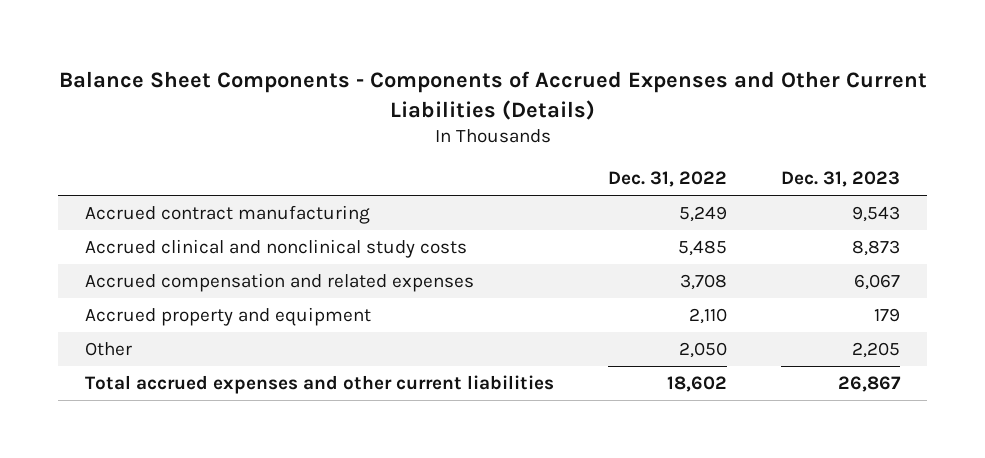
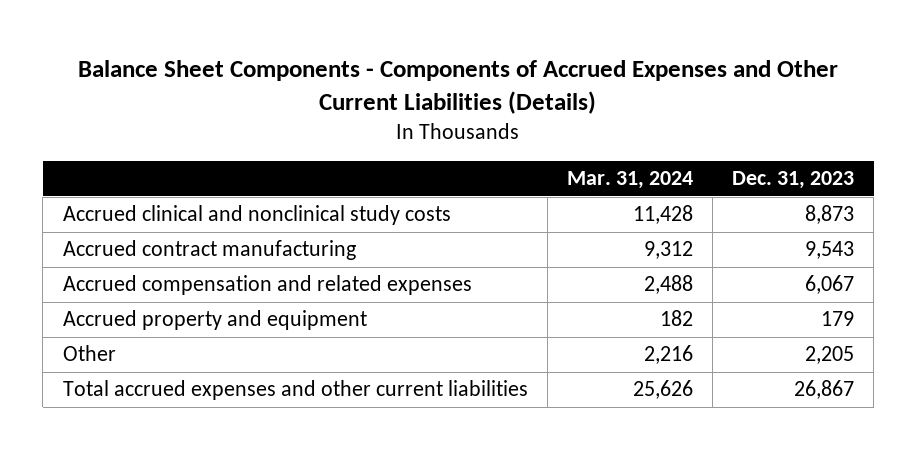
[608,171,728,188] Dec. 31, 2022 -> none
none -> [566,171,693,190] Mar. 31, 2024
[84,205,370,225] Accrued contract manufacturing -> [62,240,356,261] Accrued contract manufacturing

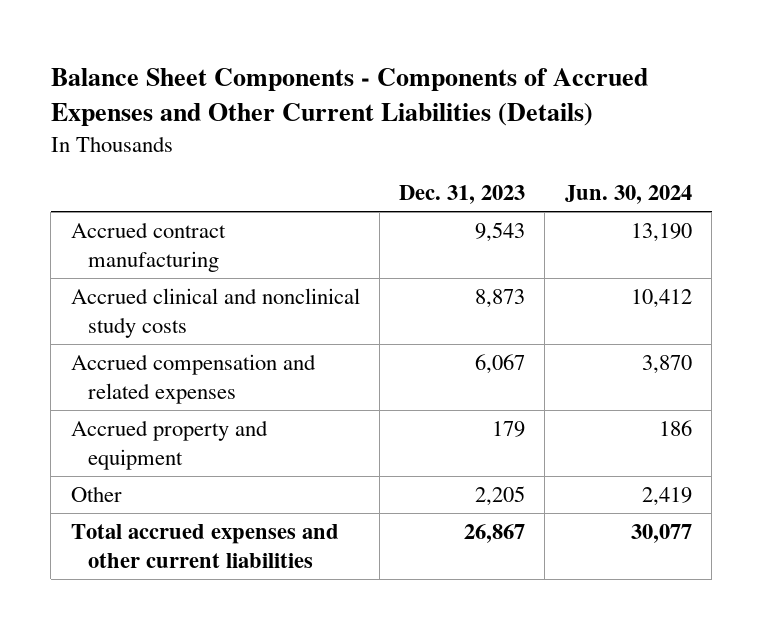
[566,171,693,190] Mar. 31, 2024 -> none
none -> [564,185,692,205] Jun. 30, 2024
[62,205,451,226] Accrued clinical and nonclinical study costs -> [70,287,360,338] Accrued clinical and nonclinical study costs

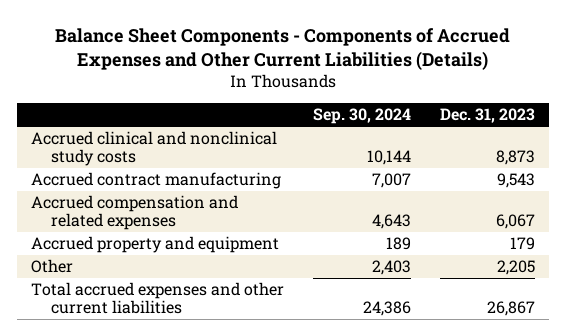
[564,185,692,205] Jun. 30, 2024 -> none
none -> [313,108,412,125] Sep. 30, 2024
[70,221,226,272] Accrued contract manufacturing -> [31,172,282,190] Accrued contract manufacturing

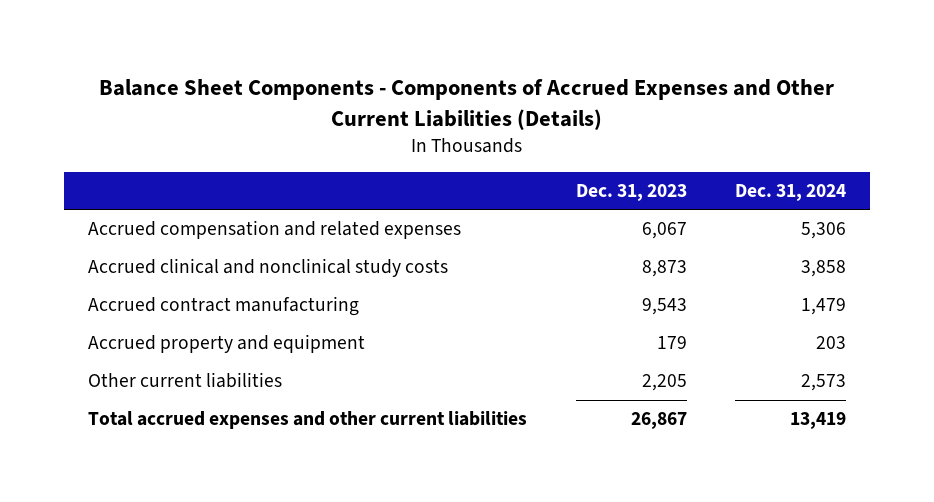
[313,108,412,125] Sep. 30, 2024 -> none
none -> [734,184,846,202] Dec. 31, 2024
[31,195,239,231] Accrued compensation and related expenses -> [88,220,462,240] Accrued compensation and related expenses
[31,259,74,274] Other -> [88,372,283,389] Other current liabilities

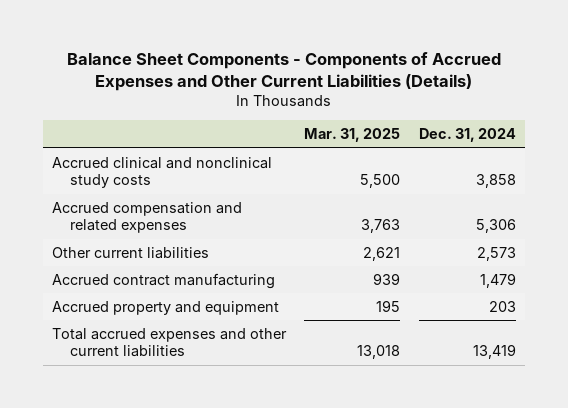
[575,184,687,202] Dec. 31, 2023 -> none
none -> [304,128,401,143] Mar. 31, 2025
[88,220,462,240] Accrued compensation and related expenses -> [51,201,242,234] Accrued compensation and related expenses
[88,372,283,389] Other current liabilities -> [51,246,209,259] Other current liabilities

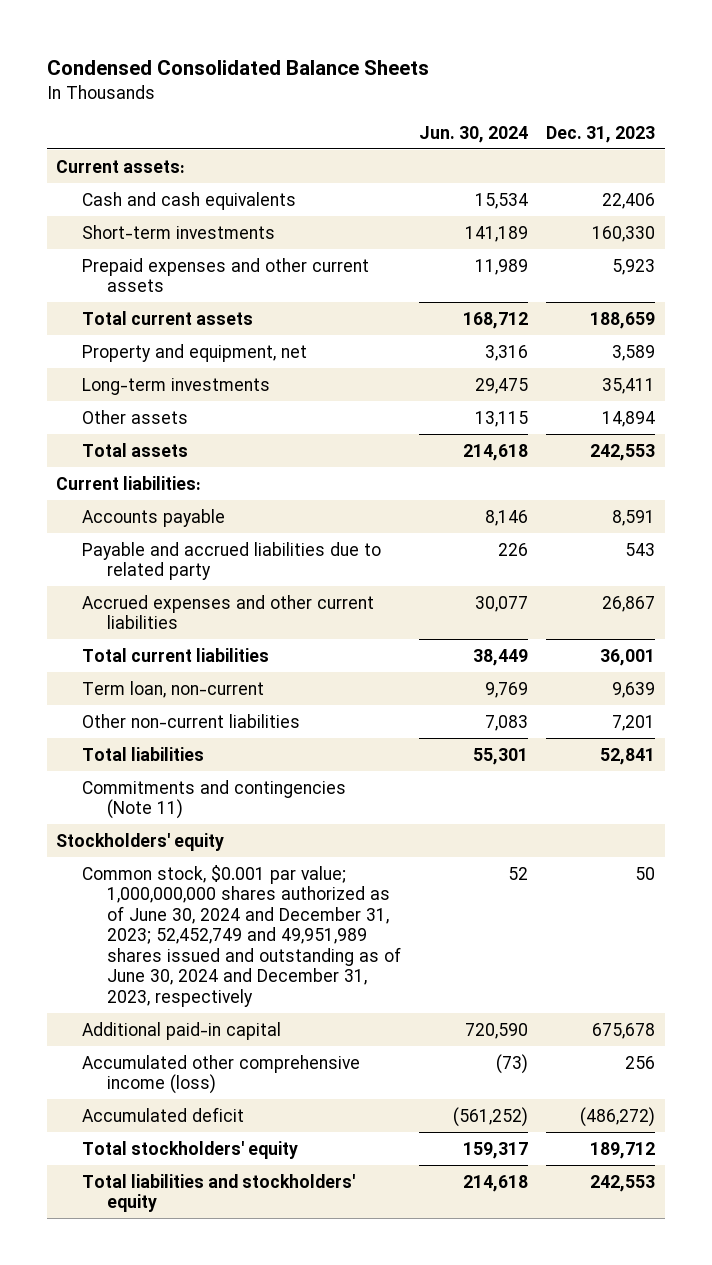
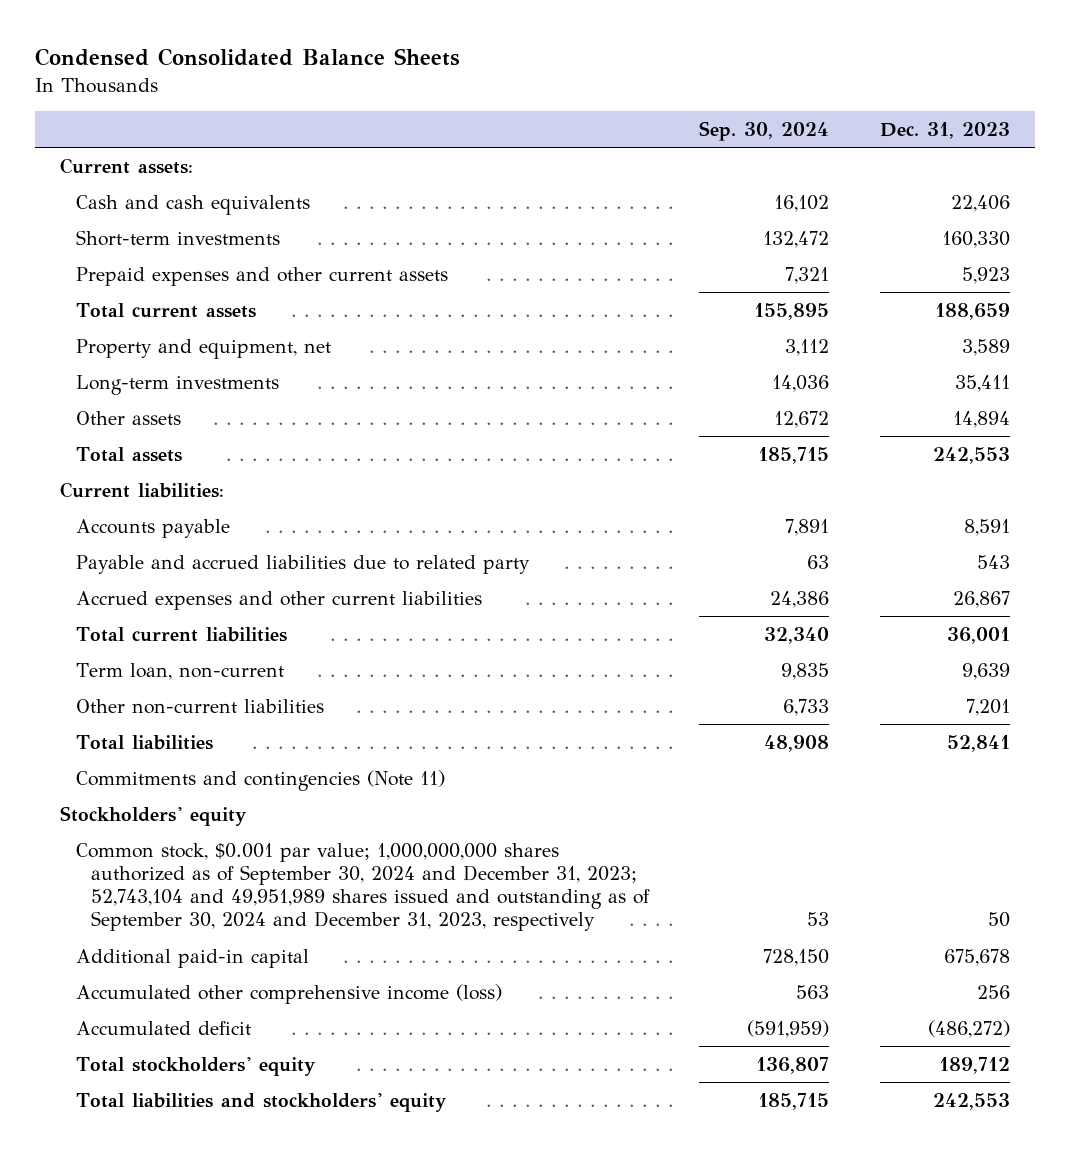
[419,125,529,143] Jun. 30, 2024 -> none
none -> [699,121,830,142] Sep. 30, 2024
[81,864,401,1007] Common stock, $0.001 par value; 1,000,000,000 shares authorized as of June 30, 2024 and December 31, 2023; 52,452,749 and 49,951,989 shares issued and outstanding as of June 30, 2024 and December 31, 2023, respectively -> [75,842,650,932] Common stock, $0.001 par value; 1,000,000,000 shares authorized as of September 30, 2024 and December 31, 2023; 52,743,104 and 49,951,989 shares issued and outstanding as of September 30, 2024 and December 31, 2023, respectively

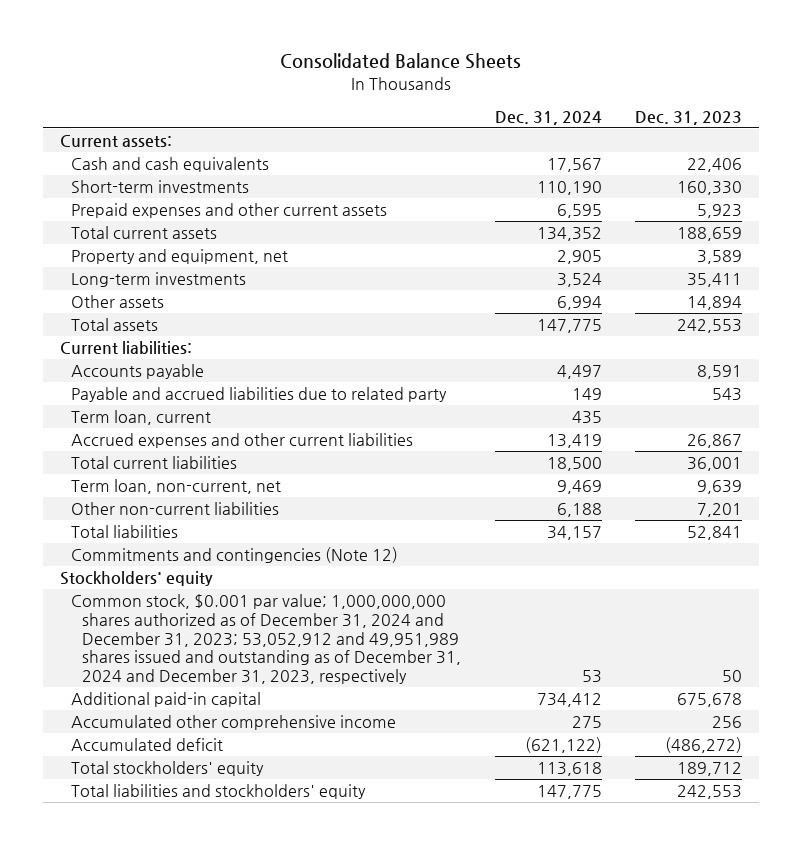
[35,48,461,67] Condensed Consolidated Balance Sheets -> [279,53,521,70] Consolidated Balance Sheets
[699,121,830,142] Sep. 30, 2024 -> none
none -> [494,110,602,125] Dec. 31, 2024
none -> [70,410,211,426] Term loan, current
[75,662,284,680] Term loan, non-current -> [70,479,281,495] Term loan, non-current, net
[75,769,445,791] Commitments and contingencies (Note 11) -> [70,547,398,564] Commitments and contingencies (Note 12)
[75,842,650,932] Common stock, $0.001 par value; 1,000,000,000 shares authorized as of September 30, 2024 and December 31, 2023; 52,743,104 and 49,951,989 shares issued and outstanding as of September 30, 2024 and December 31, 2023, respectively -> [70,594,462,685] Common stock, $0.001 par value; 1,000,000,000 shares authorized as of December 31, 2024 and December 31, 2023; 53,052,912 and 49,951,989 shares issued and outstanding as of December 31, 2024 and December 31, 2023, respectively
[75,983,502,1004] Accumulated other comprehensive income (loss) -> [70,715,396,731] Accumulated other comprehensive income

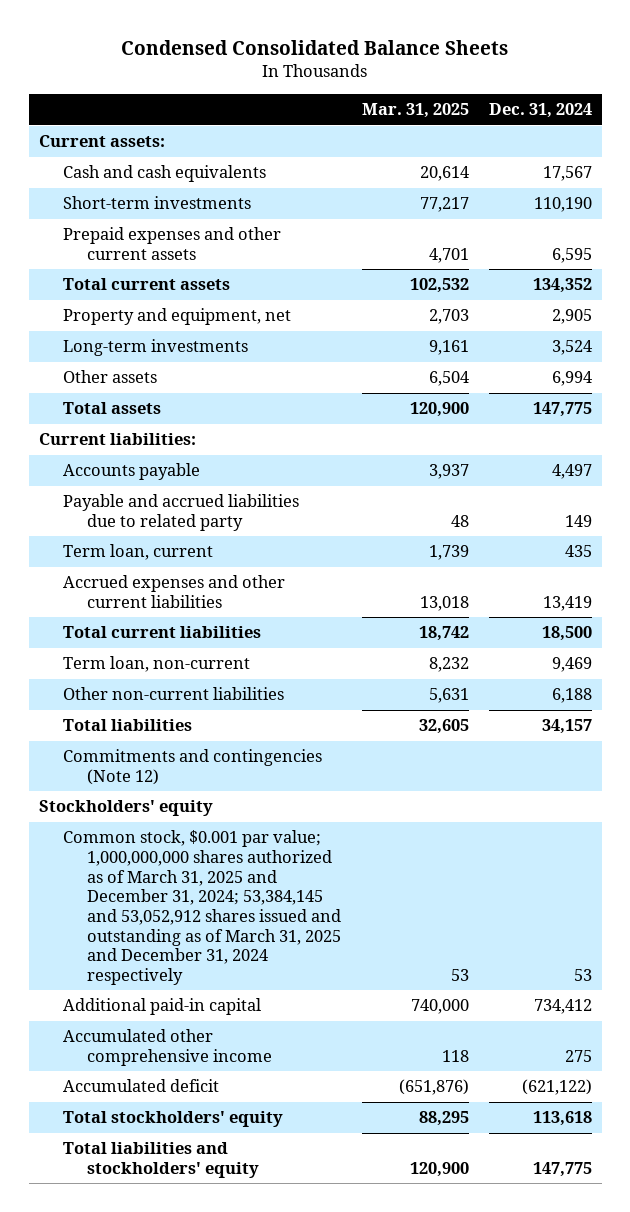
[279,53,521,70] Consolidated Balance Sheets -> [121,39,509,55] Condensed Consolidated Balance Sheets
[635,110,743,125] Dec. 31, 2023 -> none
none -> [361,103,469,119] Mar. 31, 2025
[70,479,281,495] Term loan, non-current, net -> [63,656,251,673] Term loan, non-current
[70,594,462,685] Common stock, $0.001 par value; 1,000,000,000 shares authorized as of December 31, 2024 and December 31, 2023; 53,052,912 and 49,951,989 shares issued and outstanding as of December 31, 2024 and December 31, 2023, respectively -> [63,830,342,985] Common stock, $0.001 par value; 1,000,000,000 shares authorized as of March 31, 2025 and December 31, 2024; 53,384,145 and 53,052,912 shares issued and outstanding as of March 31, 2025 and December 31, 2024 respectively

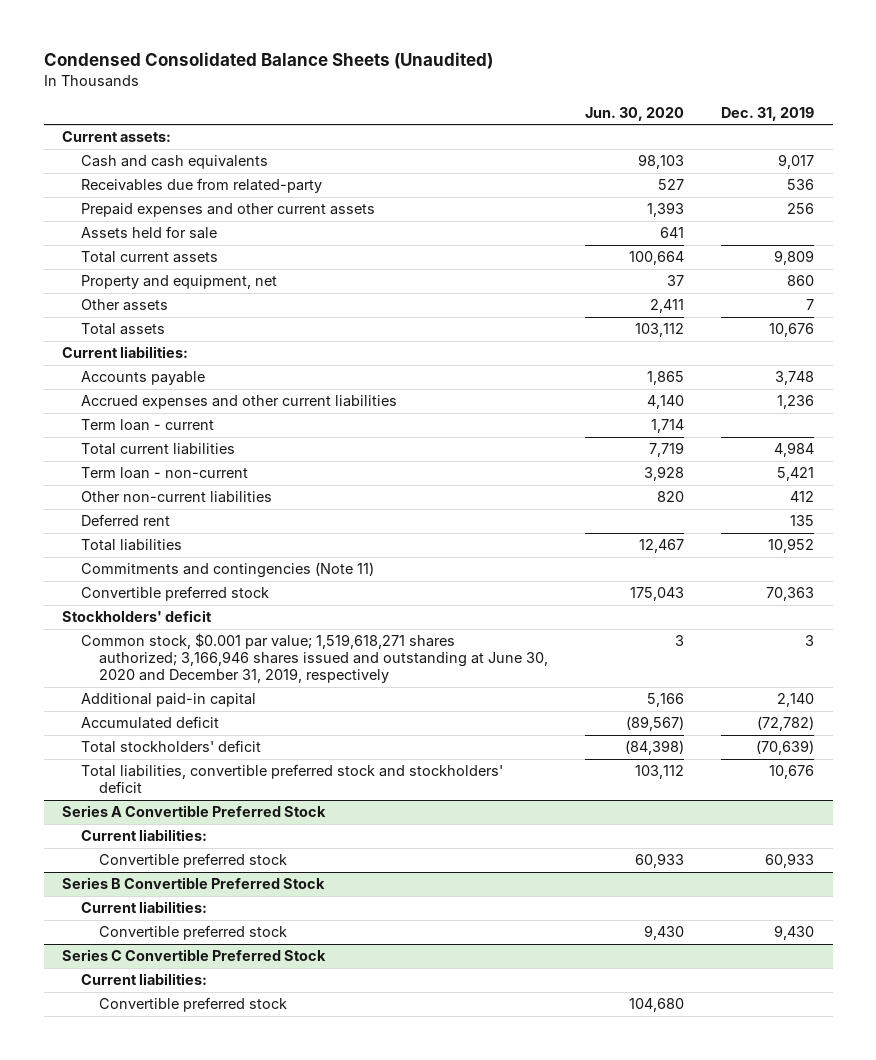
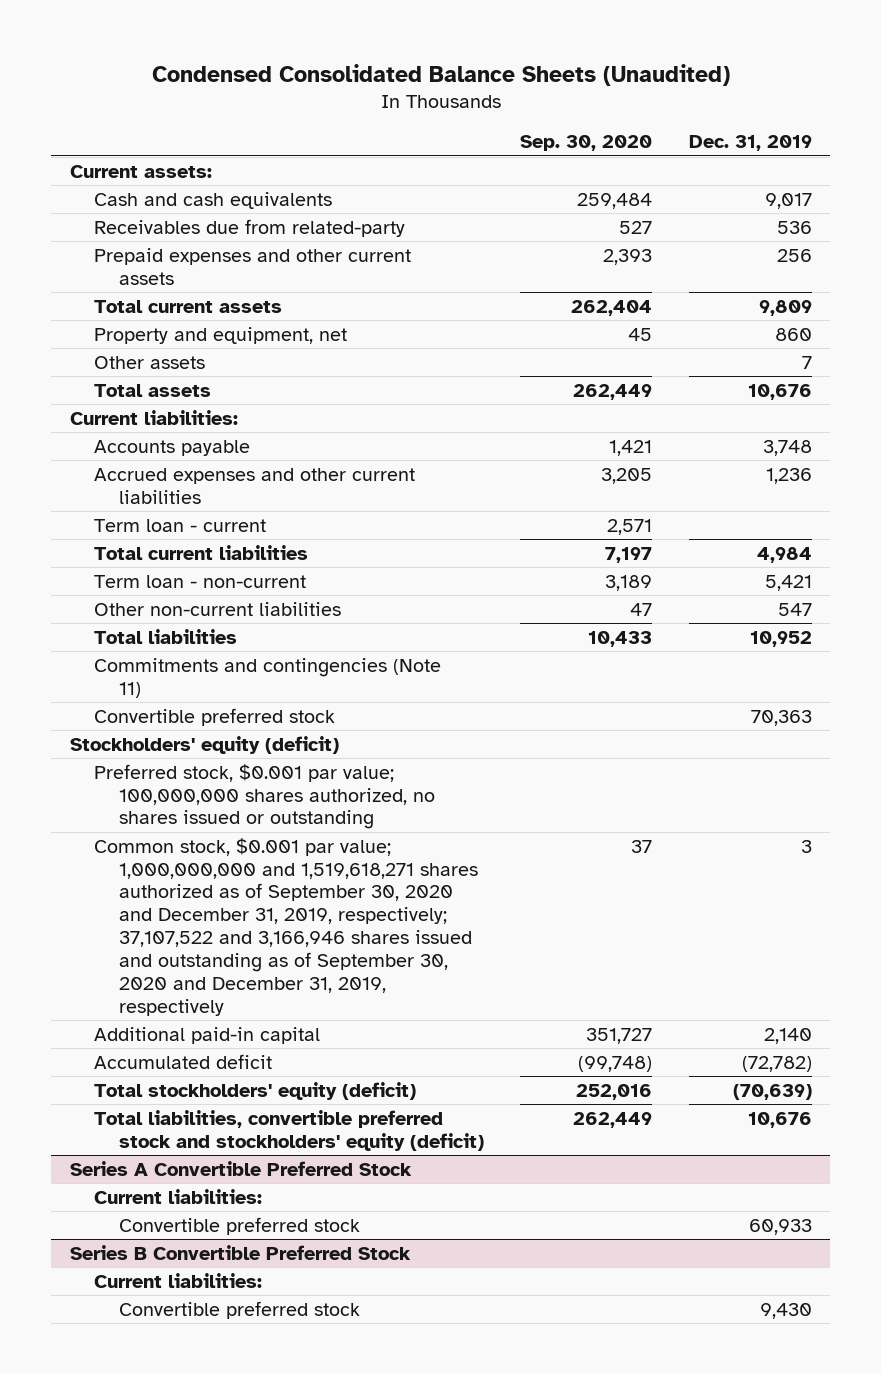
[585,106,685,121] Jun. 30, 2020 -> none
none -> [520,134,653,151] Sep. 30, 2020
[80,226,217,240] Assets held for sale -> none
[80,514,170,527] Deferred rent -> none
[790,491,815,503] 412 -> [777,602,812,616] 547
[62,610,213,623] Stockholders' deficit -> [69,735,339,754] Stockholders' equity (deficit)
none -> [94,763,435,830] Preferred stock, $0.001 par value; 100,000,000 shares authorized, no shares issued or outstanding
[80,633,549,684] Common stock, $0.001 par value; 1,519,618,271 shares authorized; 3,166,946 shares issued and outstanding at June 30, 2020 and December 31, 2019, respectively -> [94,837,478,1016] Common stock, $0.001 par value; 1,000,000,000 and 1,519,618,271 shares authorized as of September 30, 2020 and December 31, 2019, respectively; 37,107,522 and 3,166,946 shares issued and outstanding as of September 30, 2020 and December 31, 2019, respectively
[80,740,261,754] Total stockholders' deficit -> [94,1081,417,1100] Total stockholders' equity (deficit)
[80,764,503,794] Total liabilities, convertible preferred stock and stockholders' deficit -> [94,1109,484,1151] Total liabilities, convertible preferred stock and stockholders' equity (deficit)
[62,949,327,962] Series C Convertible Preferred Stock -> none
[80,973,207,986] Current liabilities: -> none
[99,997,288,1013] Convertible preferred stock -> none

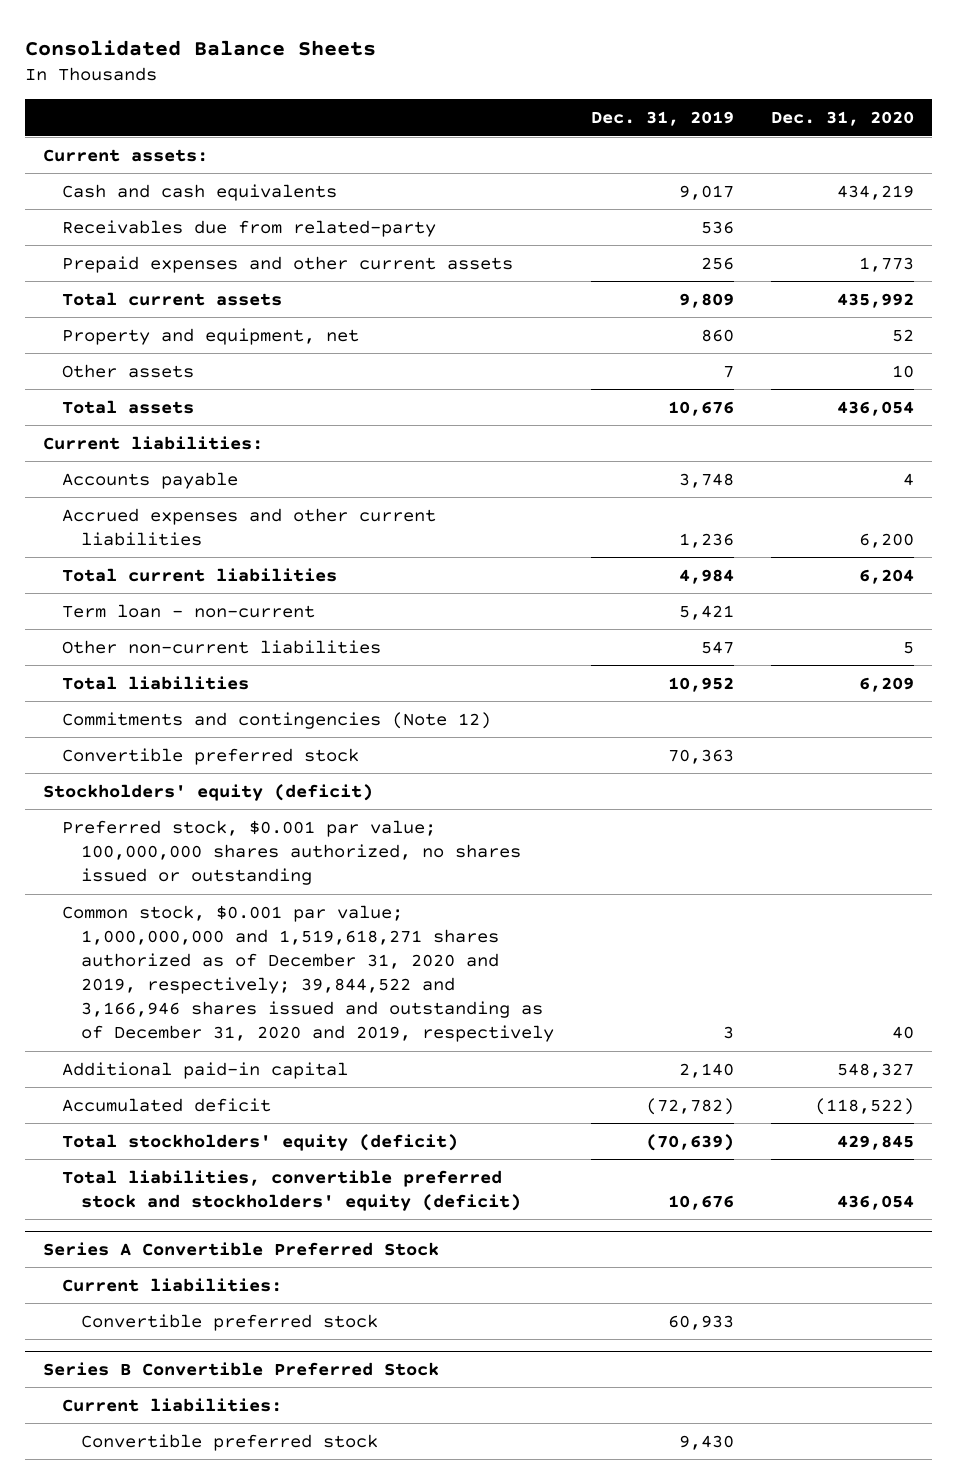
[151,63,730,86] Condensed Consolidated Balance Sheets (Unaudited) -> [24,39,376,56] Consolidated Balance Sheets
[520,134,653,151] Sep. 30, 2020 -> none
none -> [770,111,914,127] Dec. 31, 2020
[94,518,267,532] Term loan - current -> none
[94,657,442,698] Commitments and contingencies (Note 11) -> [62,711,492,729] Commitments and contingencies (Note 12)
[94,837,478,1016] Common stock, $0.001 par value; 1,000,000,000 and 1,519,618,271 shares authorized as of September 30, 2020 and December 31, 2019, respectively; 37,107,522 and 3,166,946 shares issued and outstanding as of September 30, 2020 and December 31, 2019, respectively -> [62,904,554,1043] Common stock, $0.001 par value; 1,000,000,000 and 1,519,618,271 shares authorized as of December 31, 2020 and 2019, respectively; 39,844,522 and 3,166,946 shares issued and outstanding as of December 31, 2020 and 2019, respectively

